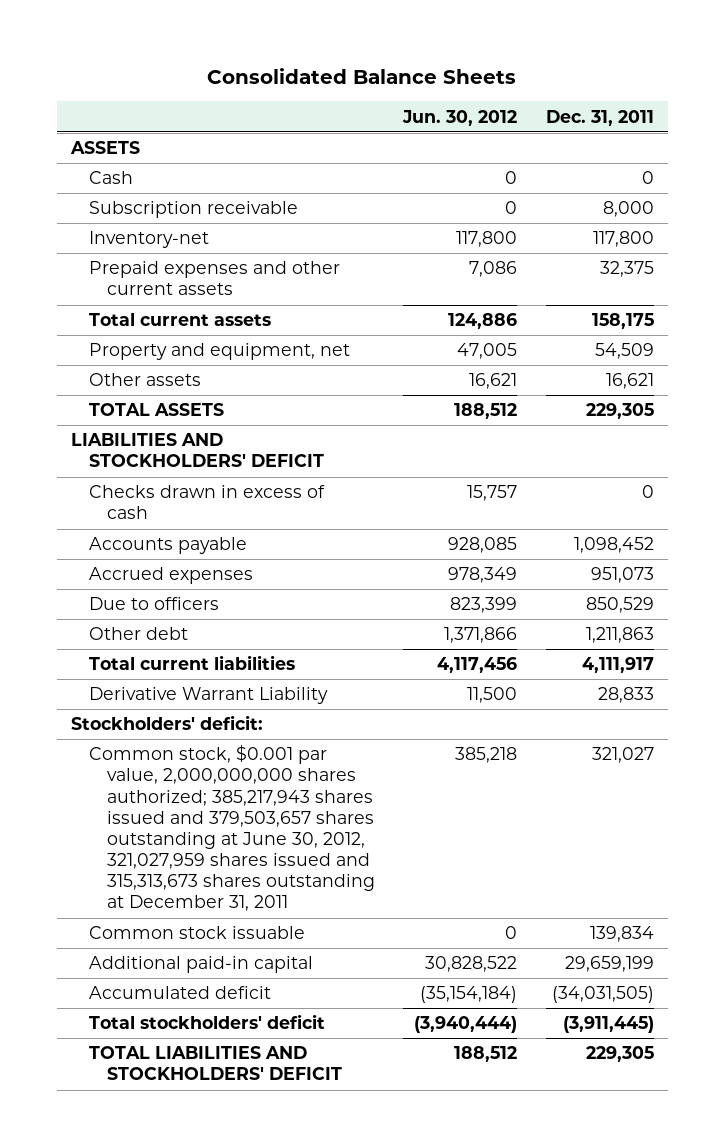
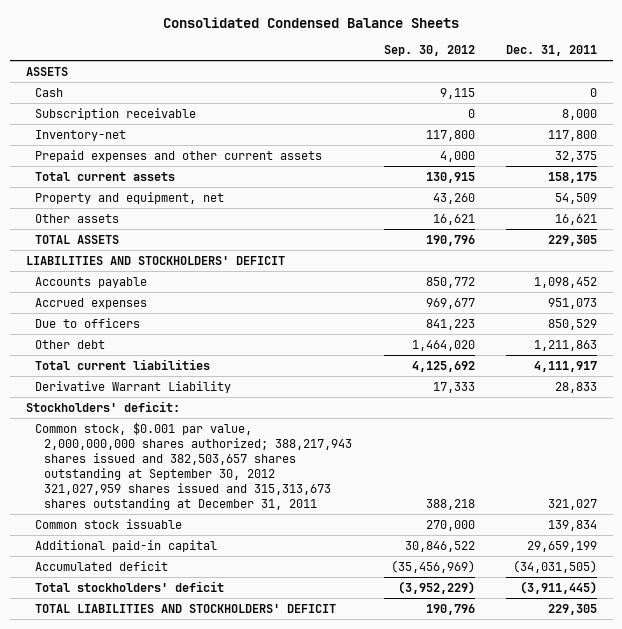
[207,67,517,84] Consolidated Balance Sheets -> [163,17,460,29] Consolidated Condensed Balance Sheets
[402,109,518,126] Jun. 30, 2012 -> none
none -> [383,45,475,57] Sep. 30, 2012
[89,485,326,520] Checks drawn in excess of cash -> none
[89,745,376,912] Common stock, $0.001 par value, 2,000,000,000 shares authorized; 385,217,943 shares issued and 379,503,657 shares outstanding at June 30, 2012, 321,027,959 shares issued and 315,313,673 shares outstanding at December 31, 2011 -> [34,421,353,511] Common stock, $0.001 par value, 2,000,000,000 shares authorized; 388,217,943 shares issued and 382,503,657 shares outstanding at September 30, 2012 321,027,959 shares issued and 315,313,673 shares outstanding at December 31, 2011

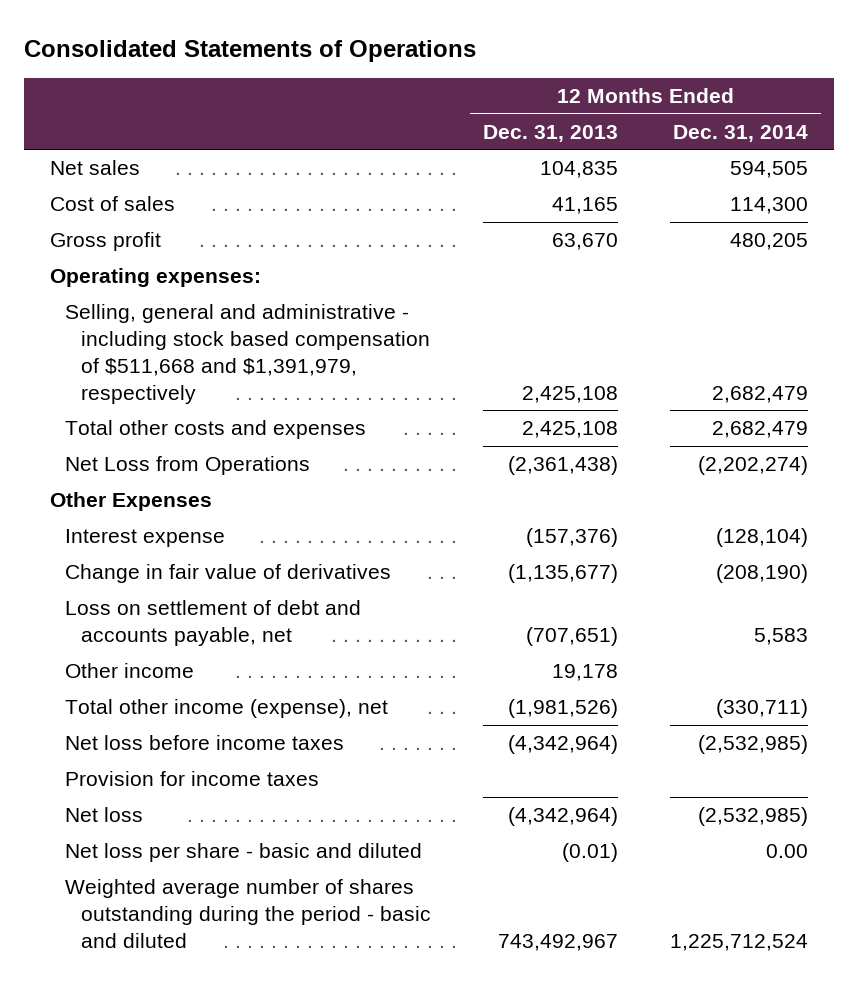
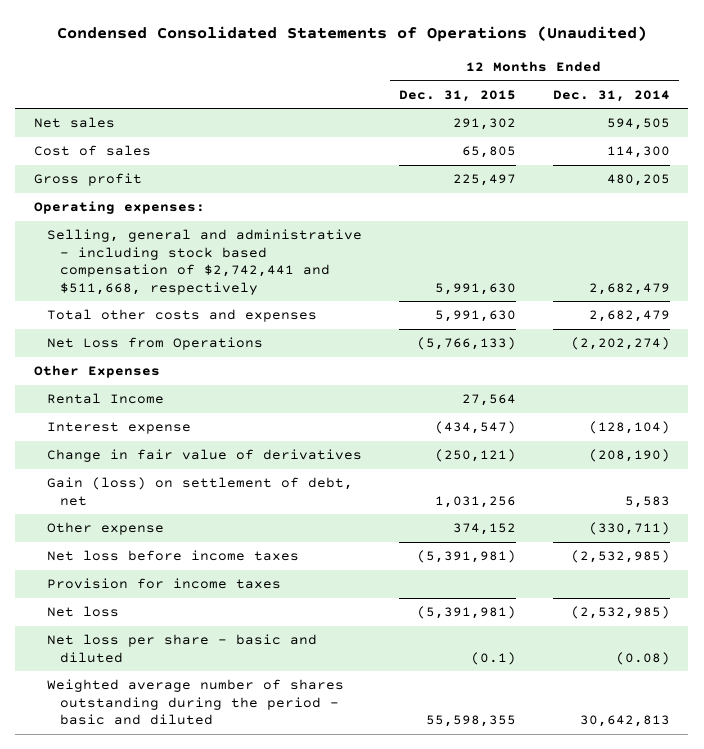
[24,39,477,62] Consolidated Statements of Operations -> [56,26,647,43] Condensed Consolidated Statements of Operations (Unaudited)
[483,124,619,142] Dec. 31, 2013 -> none
none -> [398,89,516,102] Dec. 31, 2015
[65,304,430,404] Selling, general and administrative - including stock based compensation of $511,668 and $1,391,979, respectively -> [46,229,362,295] Selling, general and administrative - including stock based compensation of $2,742,441 and $511,668, respectively
none -> [46,393,164,405] Rental Income
[65,663,195,679] Other income -> none
[65,600,362,647] Loss on settlement of debt and accounts payable, net -> [46,477,353,506] Gain (loss) on settlement of debt, net
[65,699,389,719] Total other income (expense), net -> [46,522,164,536] Other expense
[766,844,809,859] 0.00 -> [615,651,670,665] (0.08)
[670,933,809,951] 1,225,712,524 -> [579,715,670,728] 30,642,813

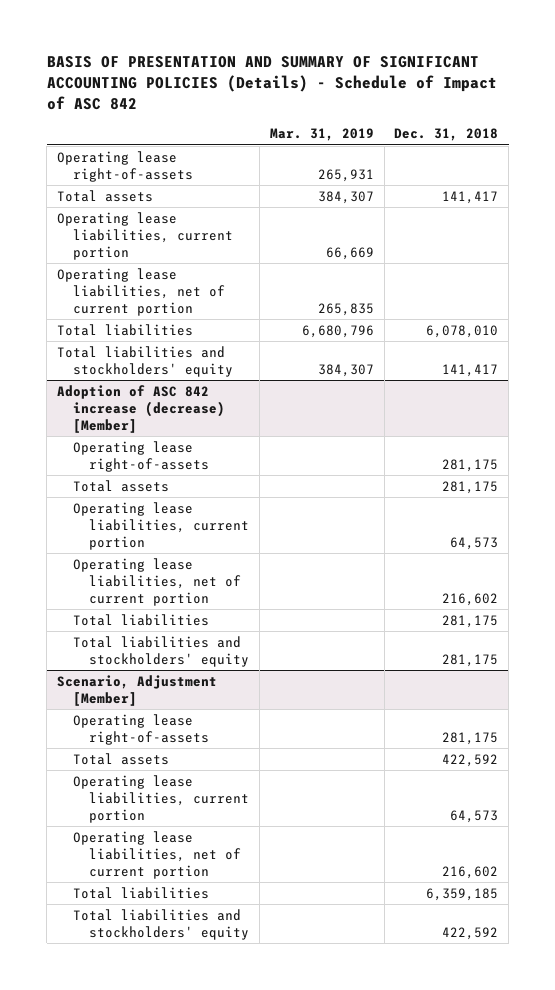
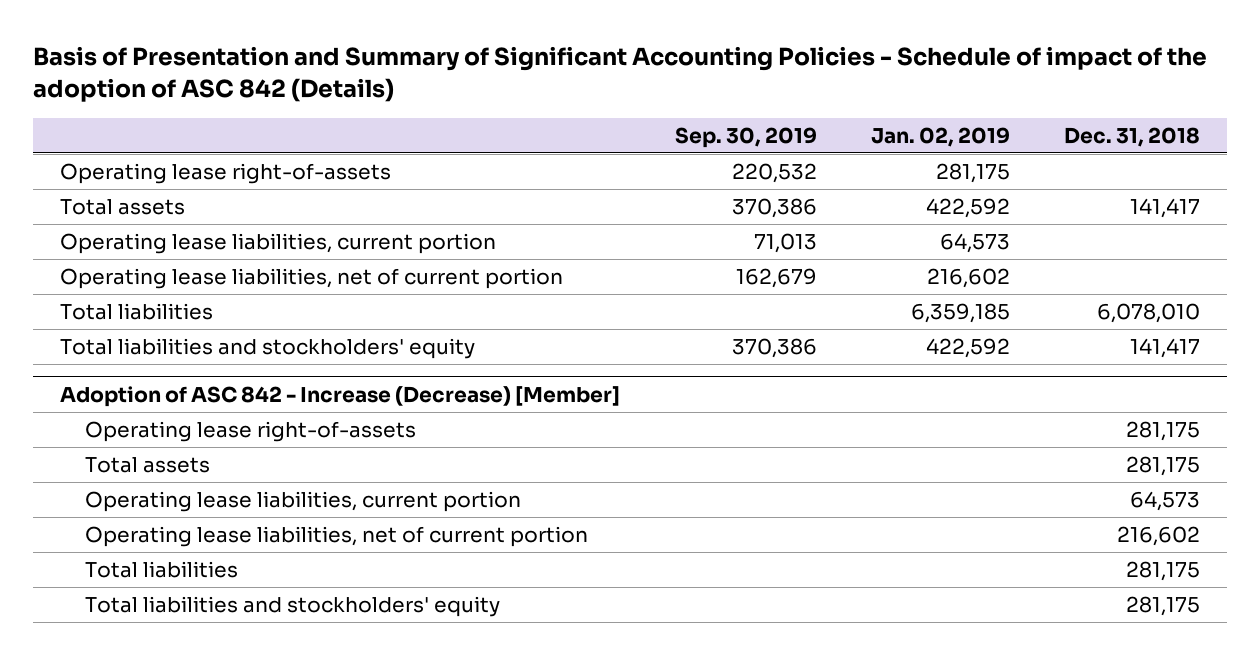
[46,56,497,111] BASIS OF PRESENTATION AND SUMMARY OF SIGNIFICANT ACCOUNTING POLICIES (Details) - Schedule of Impact of ASC 842 -> [33,46,1208,102] Basis of Presentation and Summary of Significant Accounting Policies - Schedule of impact of the adoption of ASC 842 (Details)
[269,128,374,142] Mar. 31, 2019 -> none
none -> [674,126,817,148] Sep. 30, 2019
none -> [870,126,1010,147] Jan. 02, 2019
[56,384,225,433] Adoption of ASC 842 increase (decrease) [Member] -> [60,386,621,408] Adoption of ASC 842 - Increase (Decrease) [Member]
[56,674,217,706] Scenario, Adjustment [Member] -> none
[72,713,210,745] Operating lease right-of-assets -> none
[72,752,169,765] Total assets -> none
[72,774,250,823] Operating lease liabilities, current portion -> none
[72,830,242,879] Operating lease liabilities, net of current portion -> none
[72,886,209,899] Total liabilities -> none
[72,908,250,940] Total liabilities and stockholders' equity -> none

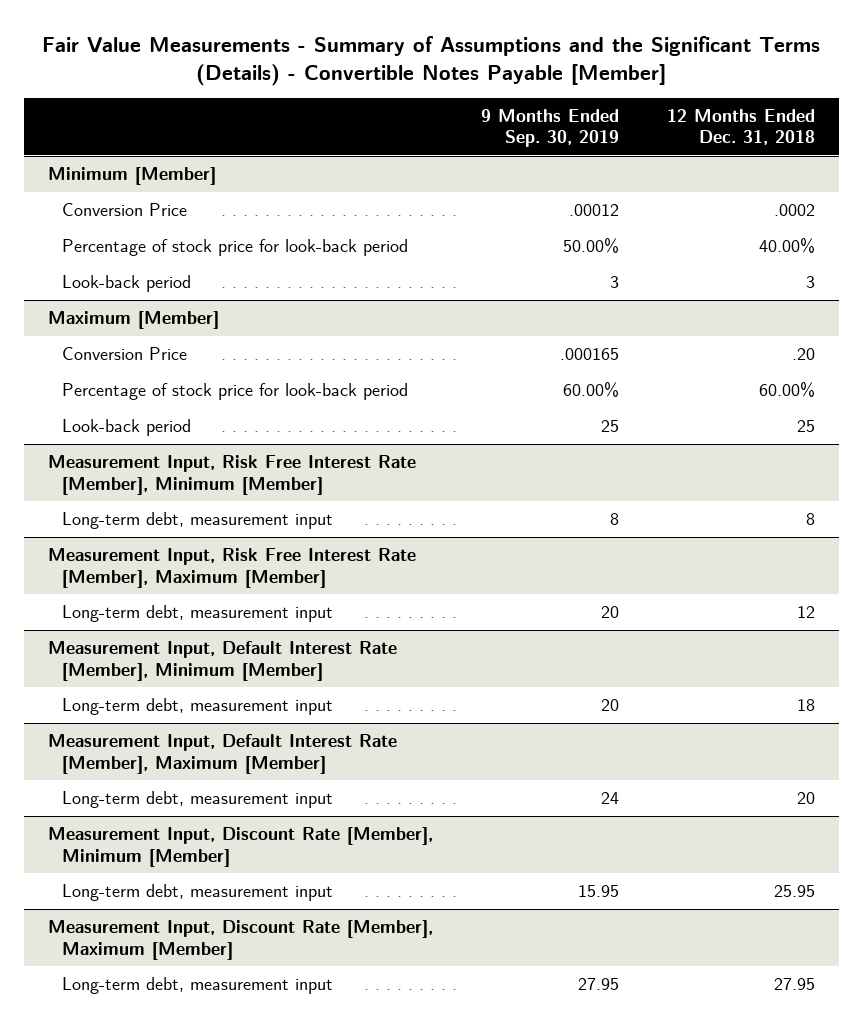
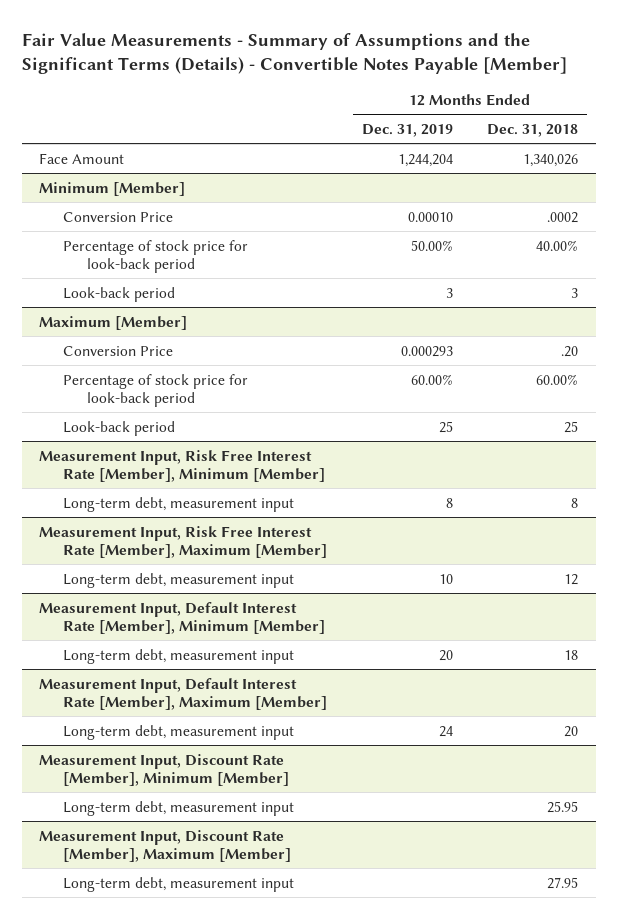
[480,108,619,148] 9 Months Ended Sep. 30, 2019 -> none
none -> [361,123,453,137] Dec. 31, 2019
none -> [39,152,125,164] Face Amount

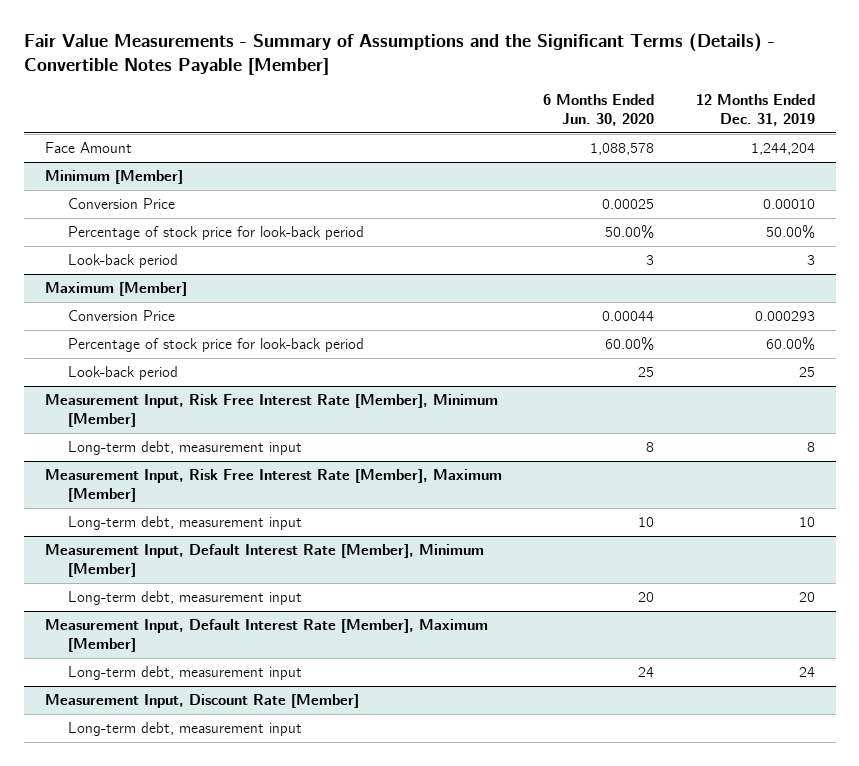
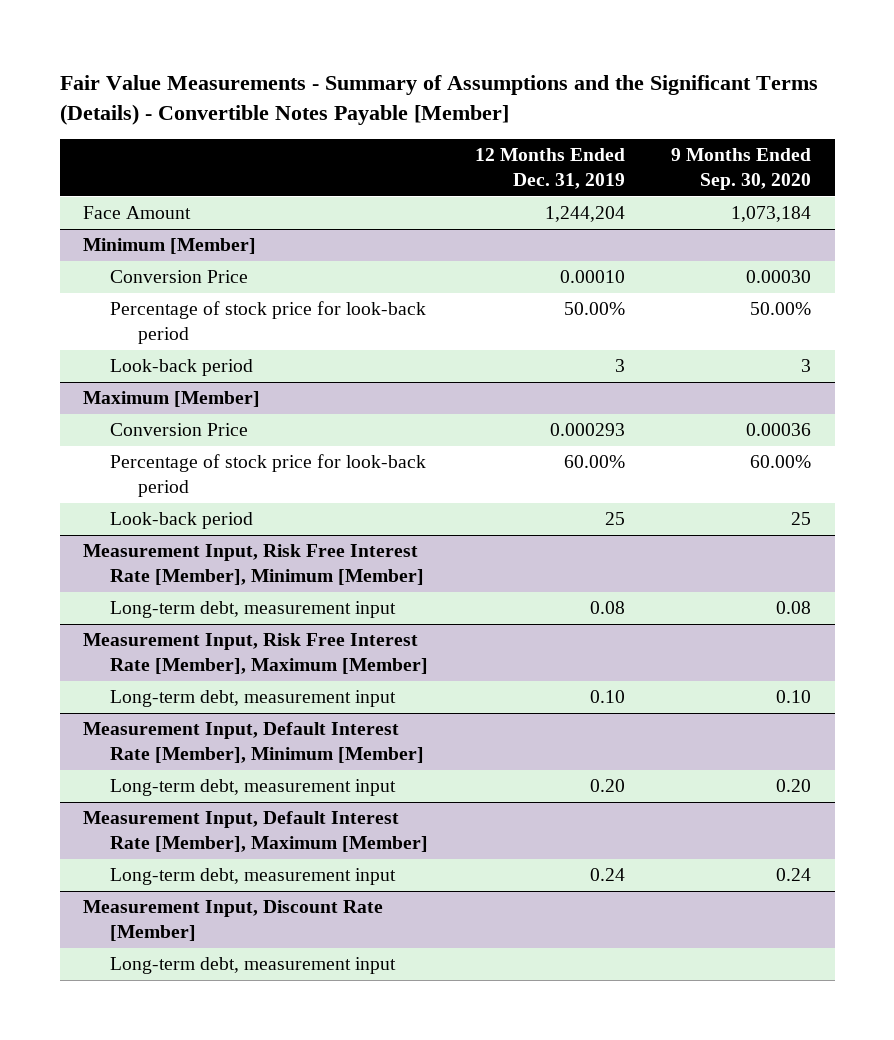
[543,94,655,126] 6 Months Ended Jun. 30, 2020 -> none
none -> [671,148,812,191] 9 Months Ended Sep. 30, 2020
[806,442,815,453] 8 -> [589,601,625,615] 0.08
[798,517,815,528] 10 -> [589,690,625,704] 0.10
[798,592,815,603] 20 -> [589,779,625,793] 0.20
[798,667,815,678] 24 -> [589,868,625,882] 0.24

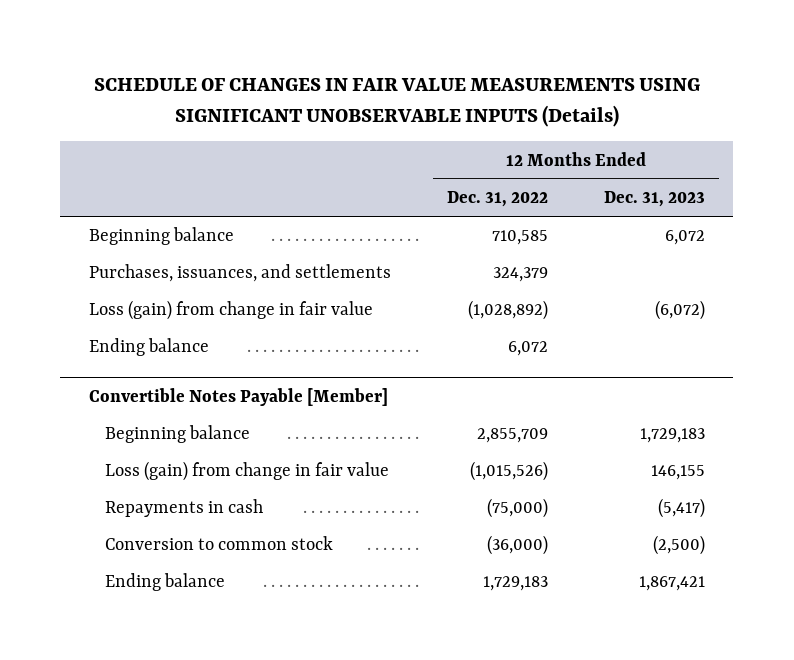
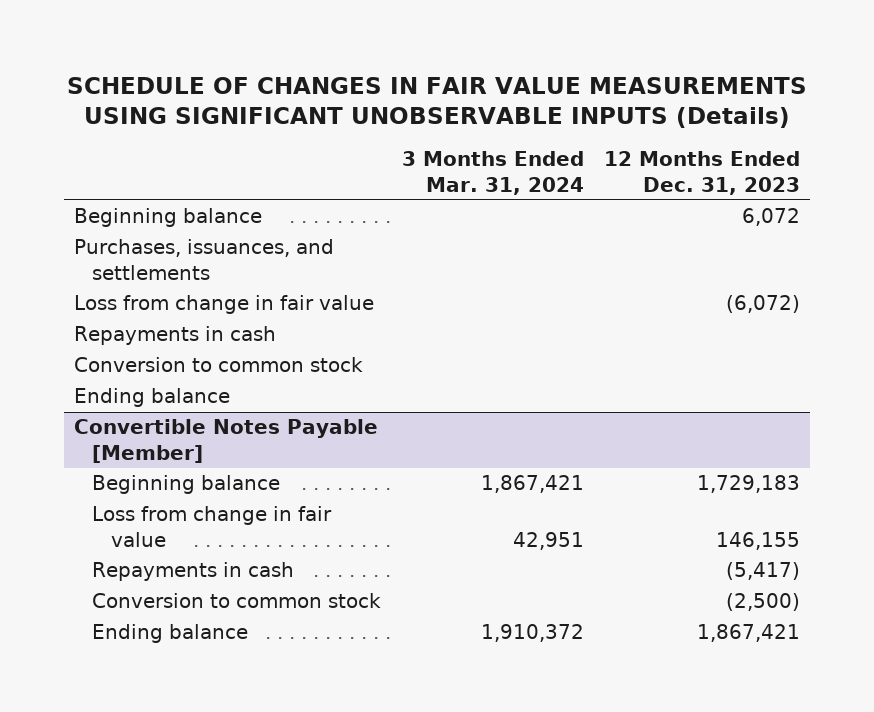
[446,191,548,208] Dec. 31, 2022 -> none
none -> [401,151,584,195] 3 Months Ended Mar. 31, 2024
[88,300,373,321] Loss (gain) from change in fair value -> [74,295,375,315] Loss from change in fair value
none -> [74,326,277,346] Repayments in cash
none -> [74,357,364,373] Conversion to common stock
[105,461,390,482] Loss (gain) from change in fair value -> [92,506,333,547] Loss from change in fair value

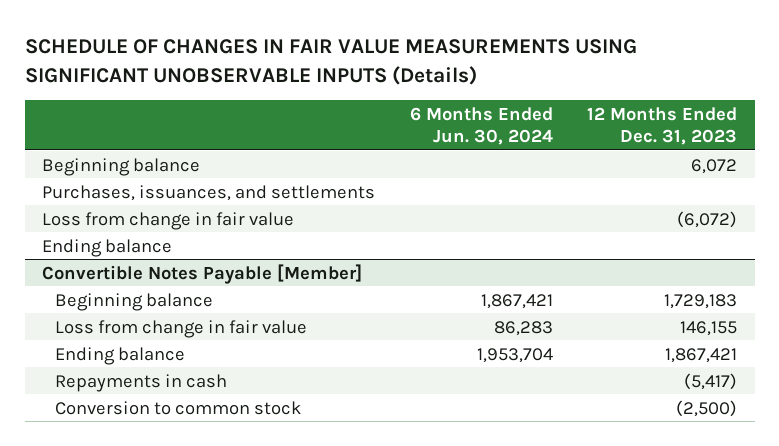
[401,151,584,195] 3 Months Ended Mar. 31, 2024 -> none
none -> [409,106,553,145] 6 Months Ended Jun. 30, 2024
[74,326,277,346] Repayments in cash -> none
[74,357,364,373] Conversion to common stock -> none
[92,624,249,644] Ending balance -> [55,346,186,365] Ending balance

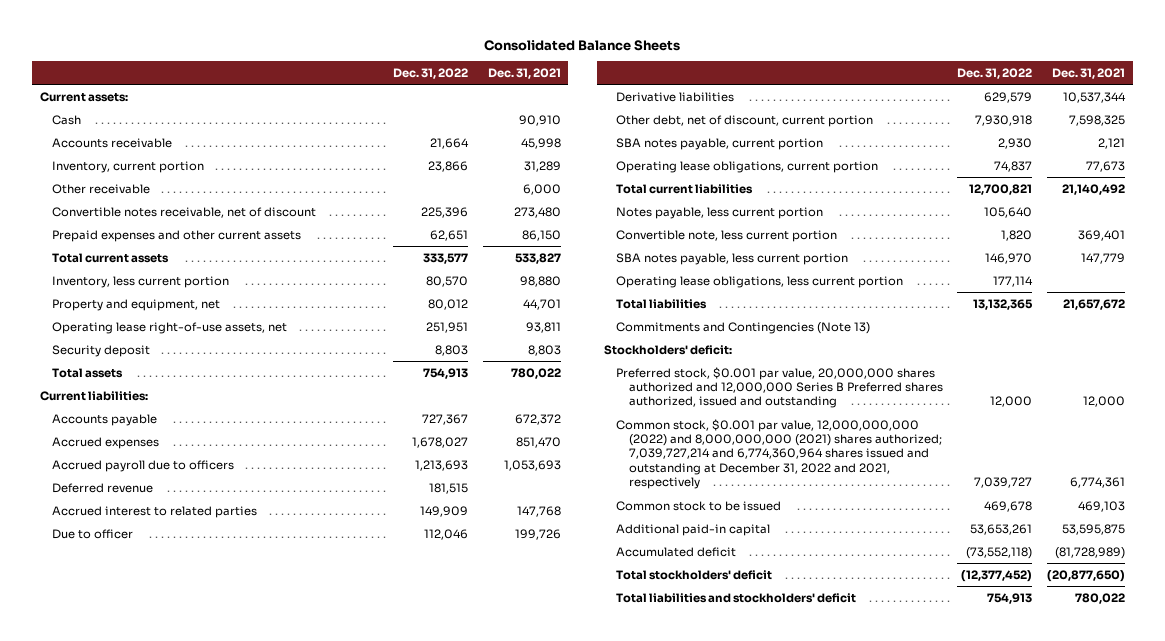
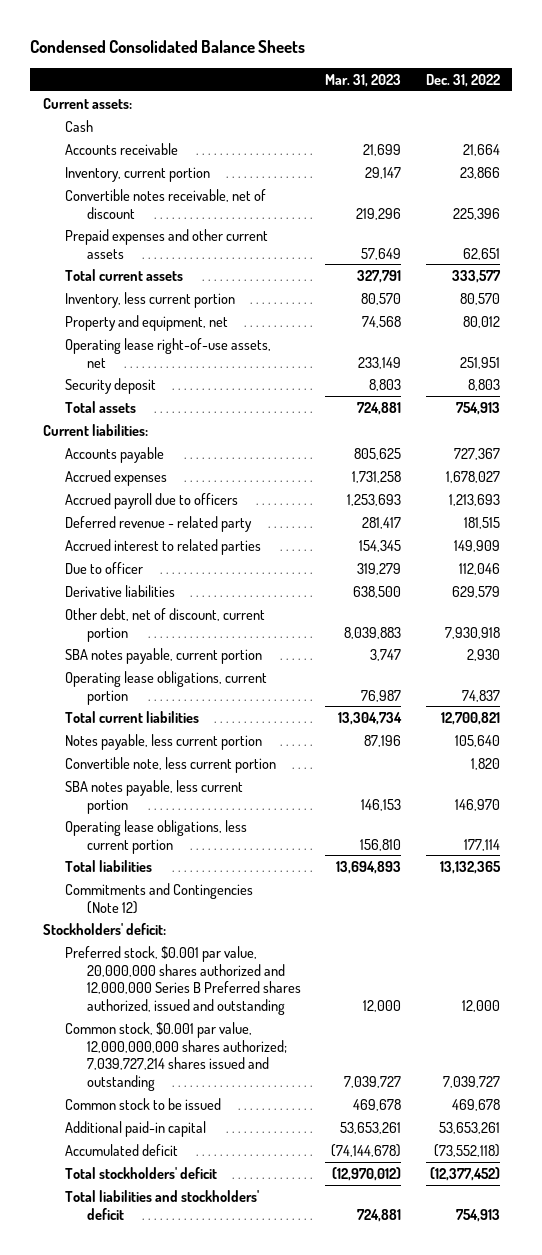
[484,39,681,51] Consolidated Balance Sheets -> [30,40,306,54] Condensed Consolidated Balance Sheets
[487,67,561,79] Dec. 31, 2021 -> none
none -> [325,73,402,87] Mar. 31, 2023
[51,183,150,194] Other receivable -> none
[51,482,153,493] Deferred revenue -> [64,515,252,532] Deferred revenue - related party
[616,321,871,334] Commitments and Contingencies (Note 13) -> [64,882,253,914] Commitments and Contingencies (Note 12)
[616,418,942,490] Common stock, $0.001 par value, 12,000,000,000 (2022) and 8,000,000,000 (2021) shares authorized; 7,039,727,214 and 6,774,360,964 shares issued and outstanding at December 31, 2022 and 2021, respectively -> [64,1021,287,1092] Common stock, $0.001 par value, 12,000,000,000 shares authorized; 7,039,727,214 shares issued and outstanding

